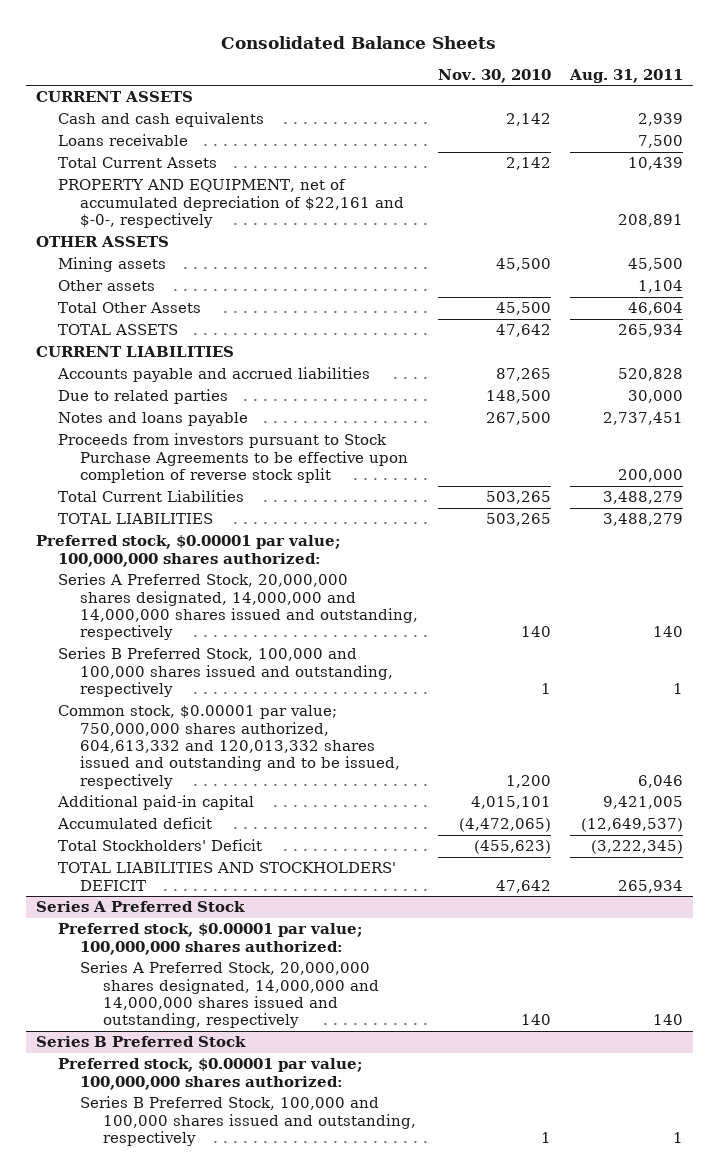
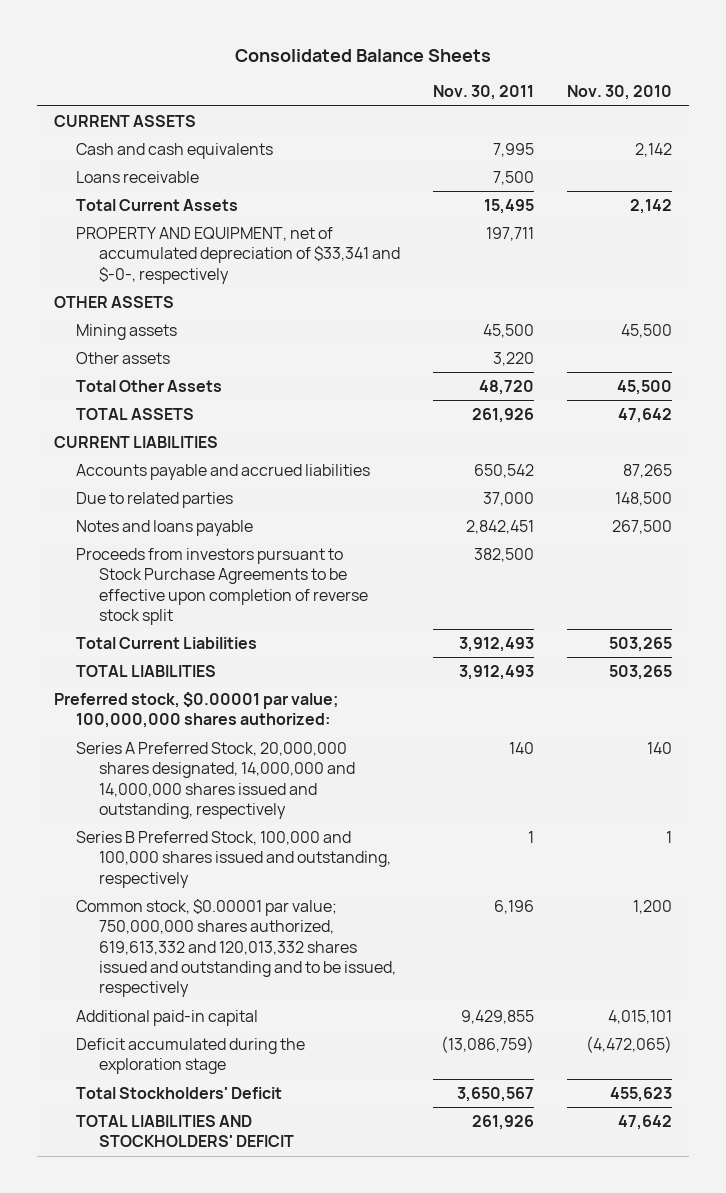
[569,68,684,83] Aug. 31, 2011 -> none
none -> [433,85,535,101] Nov. 30, 2011
[57,179,405,229] PROPERTY AND EQUIPMENT, net of accumulated depreciation of $22,161 and $-0-, respectively -> [76,226,400,284] PROPERTY AND EQUIPMENT, net of accumulated depreciation of $33,341 and $-0-, respectively
[57,705,401,789] Common stock, $0.00001 par value; 750,000,000 shares authorized, 604,613,332 and 120,013,332 shares issued and outstanding and to be issued, respectively -> [76,898,396,998] Common stock, $0.00001 par value; 750,000,000 shares authorized, 619,613,332 and 120,013,332 shares issued and outstanding and to be issued, respectively
[56,817,212,830] Accumulated deficit -> [76,1037,306,1075] Deficit accumulated during the exploration stage
[473,840,551,855] (455,623) -> [610,1086,673,1102] 455,623
[35,901,245,913] Series A Preferred Stock -> none
[57,923,363,955] Preferred stock, $0.00001 par value; 100,000,000 shares authorized: -> none
[80,961,379,1029] Series A Preferred Stock, 20,000,000 shares designated, 14,000,000 and 14,000,000 shares issued and outstanding, respectively -> none
[35,1036,246,1048] Series B Preferred Stock -> none
[57,1058,363,1090] Preferred stock, $0.00001 par value; 100,000,000 shares authorized: -> none
[80,1096,416,1147] Series B Preferred Stock, 100,000 and 100,000 shares issued and outstanding, respectively -> none

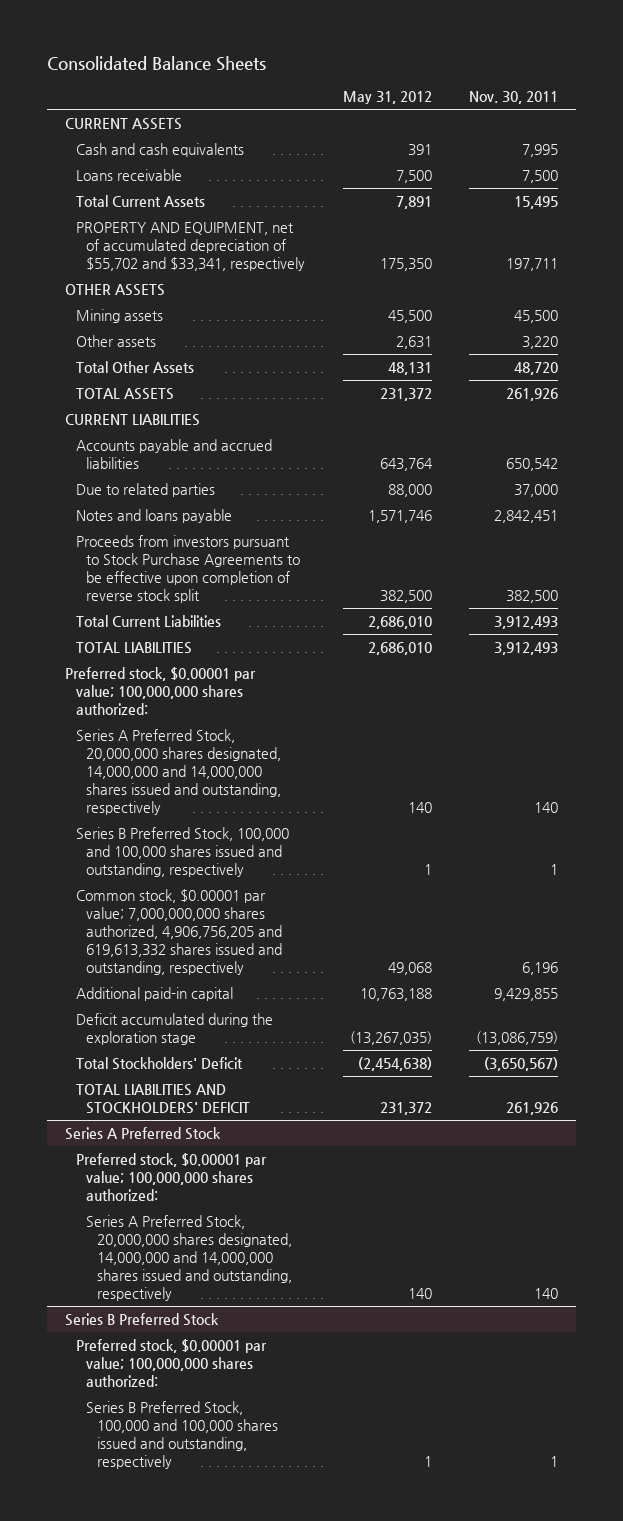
[567,85,673,101] Nov. 30, 2010 -> none
none -> [342,90,432,104] May 31, 2012
[76,226,400,284] PROPERTY AND EQUIPMENT, net of accumulated depreciation of $33,341 and $-0-, respectively -> [75,222,306,272] PROPERTY AND EQUIPMENT, net of accumulated depreciation of $55,702 and $33,341, respectively
[76,898,396,998] Common stock, $0.00001 par value; 750,000,000 shares authorized, 619,613,332 and 120,013,332 shares issued and outstanding and to be issued, respectively -> [75,889,283,976] Common stock, $0.00001 par value; 7,000,000,000 shares authorized, 4,906,756,205 and 619,613,332 shares issued and outstanding, respectively
[457,1086,535,1102] 3,650,567 -> [483,1057,558,1072] (3,650,567)
none -> [65,1127,222,1141] Series A Preferred Stock
none -> [75,1153,267,1202] Preferred stock, $0.00001 par value; 100,000,000 shares authorized:
none -> [86,1215,292,1302] Series A Preferred Stock, 20,000,000 shares designated, 14,000,000 and 14,000,000 shares issued and outstanding, respectively
none -> [65,1313,220,1327] Series B Preferred Stock
none -> [75,1339,267,1388] Preferred stock, $0.00001 par value; 100,000,000 shares authorized:
none -> [86,1401,278,1470] Series B Preferred Stock, 100,000 and 100,000 shares issued and outstanding, respectively

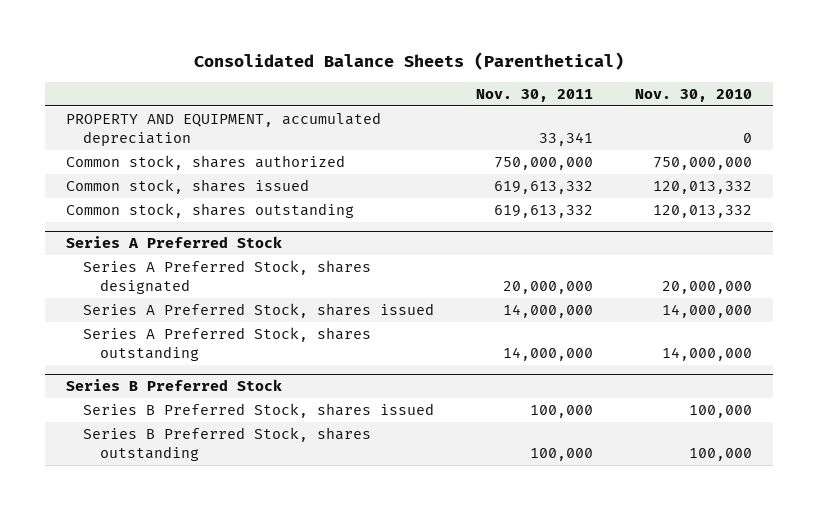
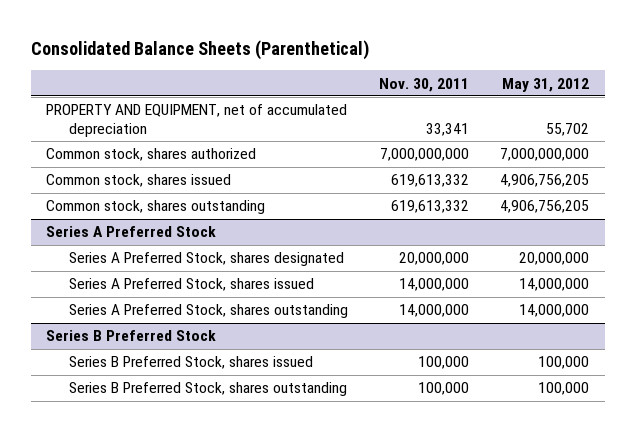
[634,88,752,102] Nov. 30, 2010 -> none
none -> [502,77,590,92] May 31, 2012
[66,112,382,146] PROPERTY AND EQUIPMENT, accumulated depreciation -> [45,104,347,137] PROPERTY AND EQUIPMENT, net of accumulated depreciation
[493,157,593,171] 750,000,000 -> [380,148,470,162] 7,000,000,000

